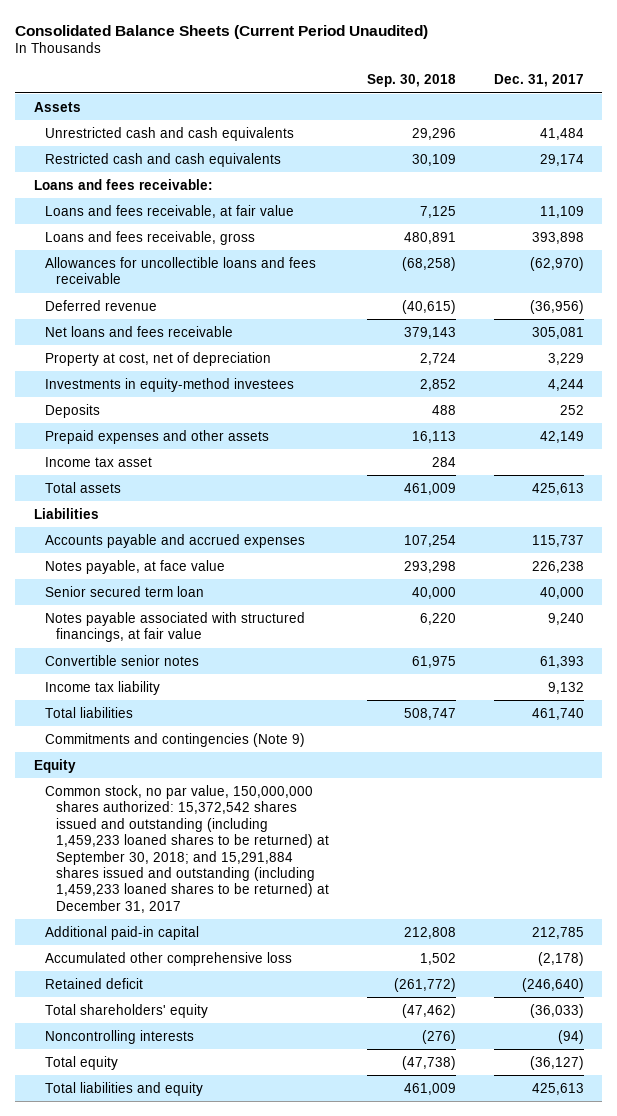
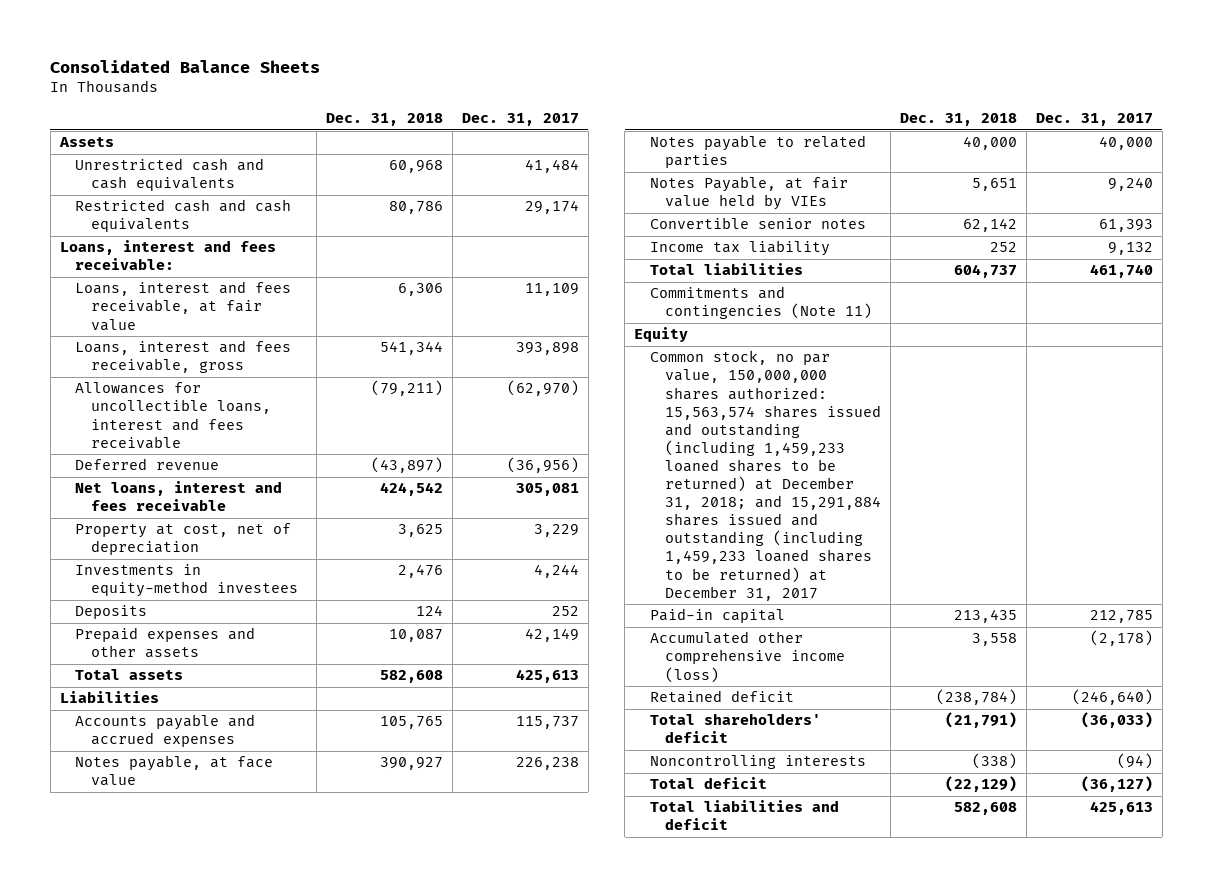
[14,24,428,39] Consolidated Balance Sheets (Current Period Unaudited) -> [50,59,321,73] Consolidated Balance Sheets
[366,74,456,88] Sep. 30, 2018 -> none
none -> [325,113,443,127] Dec. 31, 2018
[33,178,213,190] Loans and fees receivable: -> [59,240,276,271] Loans, interest and fees receivable:
[44,204,294,218] Loans and fees receivable, at fair value -> [75,281,292,331] Loans, interest and fees receivable, at fair value
[44,230,255,245] Loans and fees receivable, gross -> [75,340,292,374] Loans, interest and fees receivable, gross
[44,256,316,285] Allowances for uncollectible loans and fees receivable -> [75,382,272,449] Allowances for uncollectible loans, interest and fees receivable
[44,325,233,337] Net loans and fees receivable -> [75,481,283,512] Net loans, interest and fees receivable
[44,456,152,467] Income tax asset -> none
[44,585,204,597] Senior secured term loan -> [649,135,866,169] Notes payable to related parties
[44,611,305,643] Notes payable associated with structured financings, at fair value -> [649,176,848,211] Notes Payable, at fair value held by VIEs
[44,732,305,747] Commitments and contingencies (Note 9) -> [649,286,873,320] Commitments and contingencies (Note 11)
[44,784,329,913] Common stock, no par value, 150,000,000 shares authorized: 15,372,542 shares issued and outstanding (including 1,459,233 loaned shares to be returned) at September 30, 2018; and 15,291,884 shares issued and outstanding (including 1,459,233 loaned shares to be returned) at December 31, 2017 -> [649,350,882,601] Common stock, no par value, 150,000,000 shares authorized: 15,563,574 shares issued and outstanding (including 1,459,233 loaned shares to be returned) at December 31, 2018; and 15,291,884 shares issued and outstanding (including 1,459,233 loaned shares to be returned) at December 31, 2017
[44,925,199,940] Additional paid-in capital -> [649,608,785,624] Paid-in capital
[44,951,292,966] Accumulated other comprehensive loss -> [649,631,846,683] Accumulated other comprehensive income (loss)
[44,1003,208,1018] Total shareholders' equity -> [649,713,821,744] Total shareholders' deficit
[44,1055,118,1070] Total equity -> [649,777,767,790] Total deficit
[44,1081,203,1096] Total liabilities and equity -> [649,800,839,831] Total liabilities and deficit

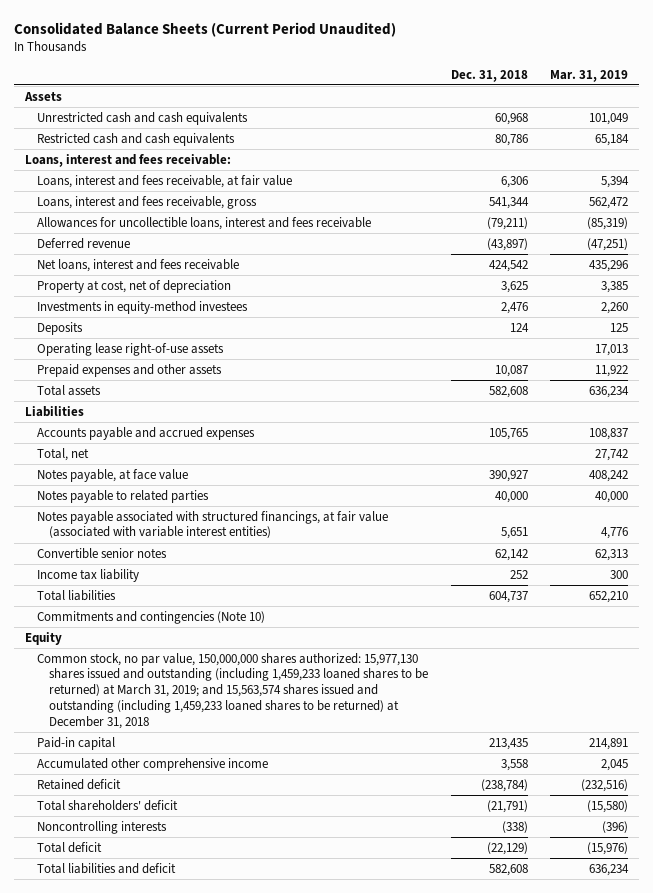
[50,59,321,73] Consolidated Balance Sheets -> [13,21,396,37] Consolidated Balance Sheets (Current Period Unaudited)
[461,113,579,127] Dec. 31, 2017 -> none
none -> [550,69,629,82] Mar. 31, 2019
none -> [36,342,224,356] Operating lease right-of-use assets
none -> [36,447,89,461] Total, net
[649,176,848,211] Notes Payable, at fair value held by VIEs -> [36,510,388,539] Notes payable associated with structured financings, at fair value (associated with variable interest entities)
[649,286,873,320] Commitments and contingencies (Note 11) -> [36,610,265,624] Commitments and contingencies (Note 10)
[649,350,882,601] Common stock, no par value, 150,000,000 shares authorized: 15,563,574 shares issued and outstanding (including 1,459,233 loaned shares to be returned) at December 31, 2018; and 15,291,884 shares issued and outstanding (including 1,459,233 loaned shares to be returned) at December 31, 2017 -> [36,652,428,729] Common stock, no par value, 150,000,000 shares authorized: 15,977,130 shares issued and outstanding (including 1,459,233 loaned shares to be returned) at March 31, 2019; and 15,563,574 shares issued and outstanding (including 1,459,233 loaned shares to be returned) at December 31, 2018
[649,631,846,683] Accumulated other comprehensive income (loss) -> [36,757,268,771] Accumulated other comprehensive income

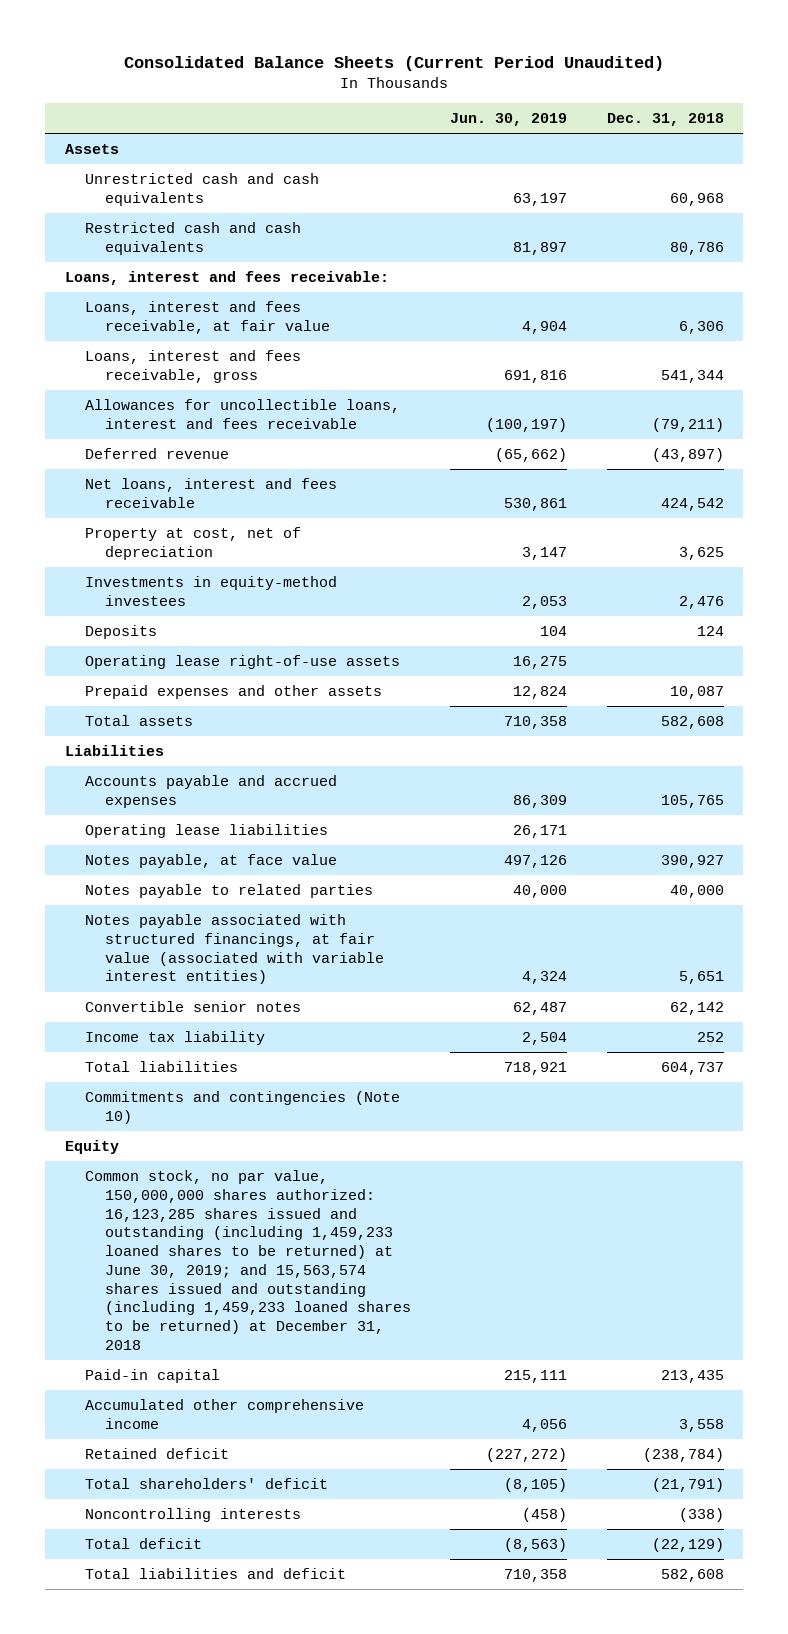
[550,69,629,82] Mar. 31, 2019 -> none
none -> [450,113,568,127] Jun. 30, 2019
[36,447,89,461] Total, net -> [84,824,328,839] Operating lease liabilities
[36,652,428,729] Common stock, no par value, 150,000,000 shares authorized: 15,977,130 shares issued and outstanding (including 1,459,233 loaned shares to be returned) at March 31, 2019; and 15,563,574 shares issued and outstanding (including 1,459,233 loaned shares to be returned) at December 31, 2018 -> [84,1170,412,1350] Common stock, no par value, 150,000,000 shares authorized: 16,123,285 shares issued and outstanding (including 1,459,233 loaned shares to be returned) at June 30, 2019; and 15,563,574 shares issued and outstanding (including 1,459,233 loaned shares to be returned) at December 31, 2018

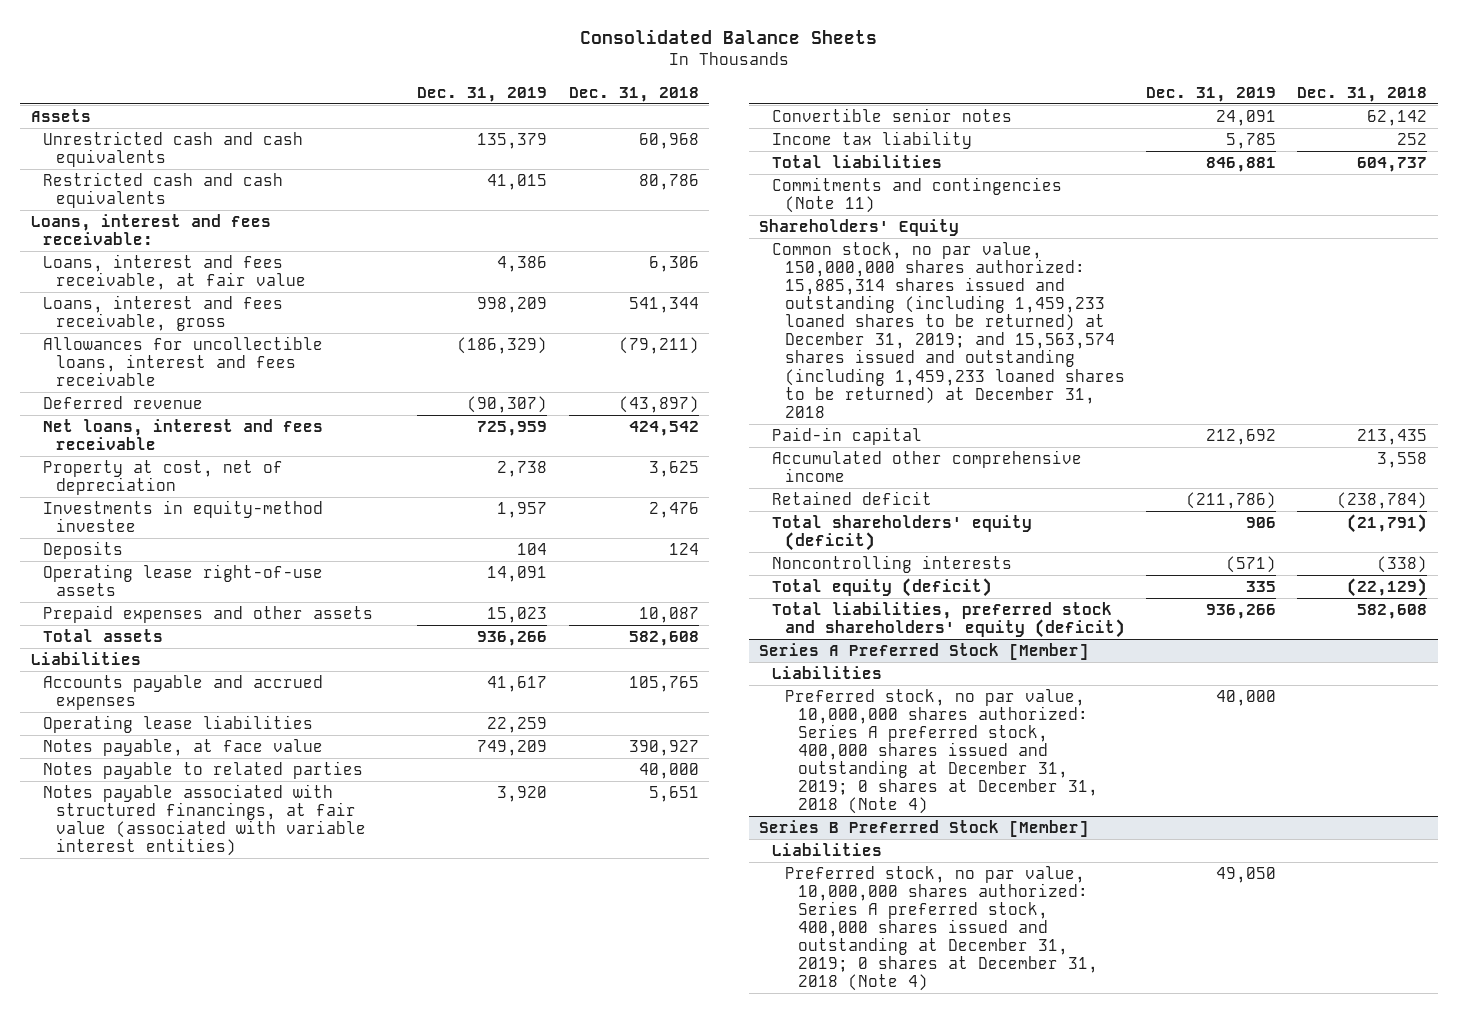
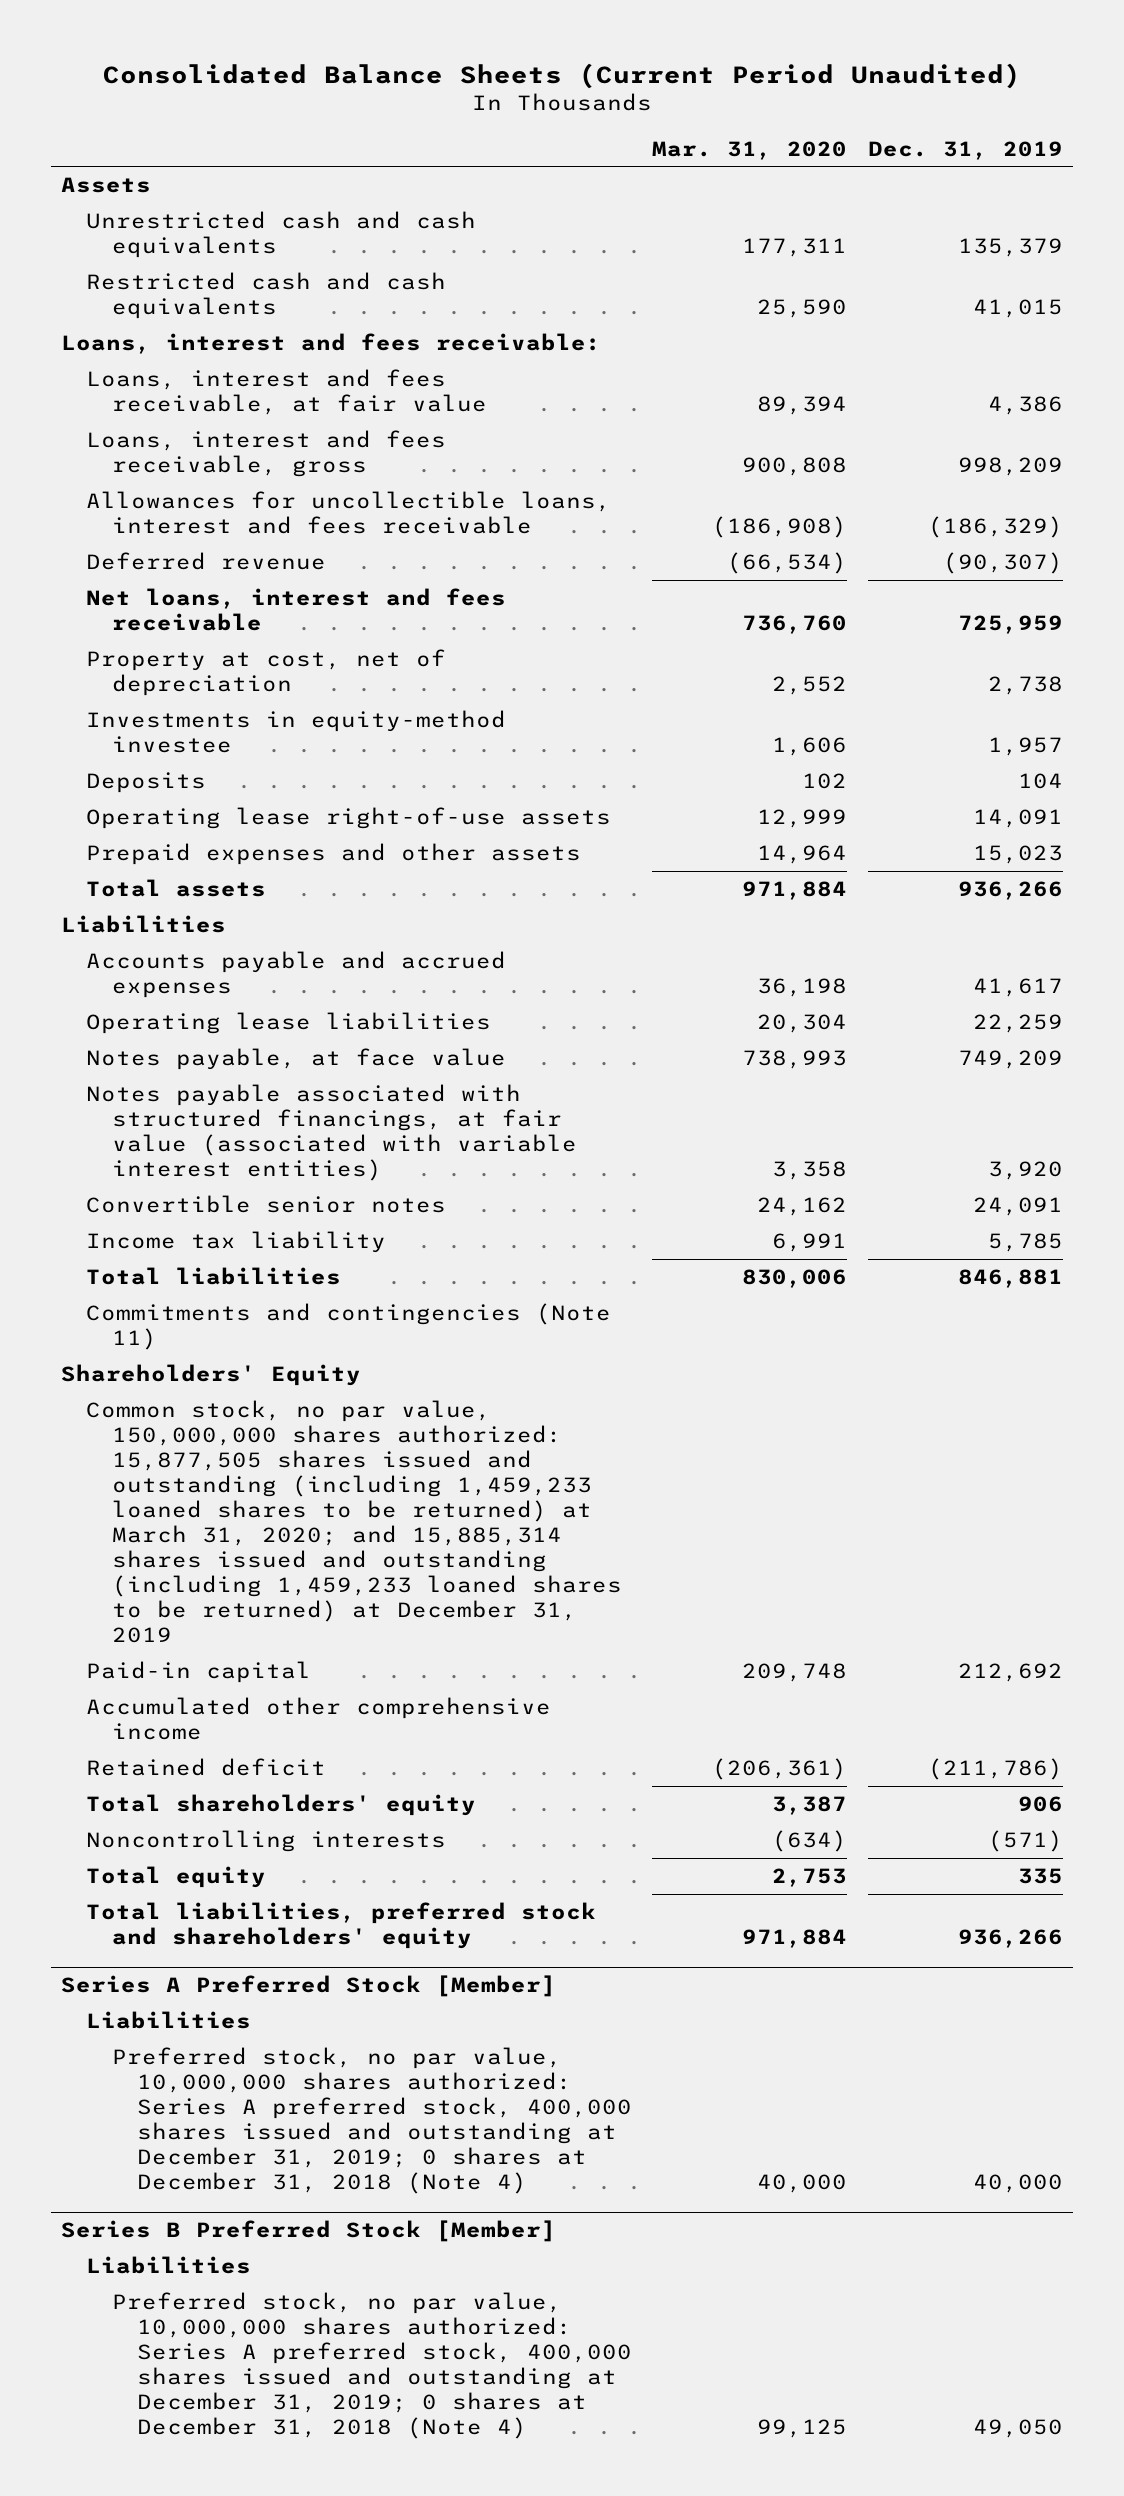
[579,29,877,45] Consolidated Balance Sheets -> [103,62,1022,89] Consolidated Balance Sheets (Current Period Unaudited)
[568,86,699,102] Dec. 31, 2018 -> none
none -> [652,140,848,160] Mar. 31, 2020
[43,760,364,779] Notes payable to related parties -> none
[771,241,1125,418] Common stock, no par value, 150,000,000 shares authorized: 15,885,314 shares issued and outstanding (including 1,459,233 loaned shares to be returned) at December 31, 2019; and 15,563,574 shares issued and outstanding (including 1,459,233 loaned shares to be returned) at December 31, 2018 -> [86,1399,622,1644] Common stock, no par value, 150,000,000 shares authorized: 15,877,505 shares issued and outstanding (including 1,459,233 loaned shares to be returned) at March 31, 2020; and 15,885,314 shares issued and outstanding (including 1,459,233 loaned shares to be returned) at December 31, 2019
[771,514,1032,552] Total shareholders' equity (deficit) -> [86,1793,477,1816] Total shareholders' equity
[771,577,992,597] Total equity (deficit) -> [86,1865,267,1888] Total equity
[771,601,1125,639] Total liabilities, preferred stock and shareholders' equity (deficit) -> [86,1901,597,1950] Total liabilities, preferred stock and shareholders' equity

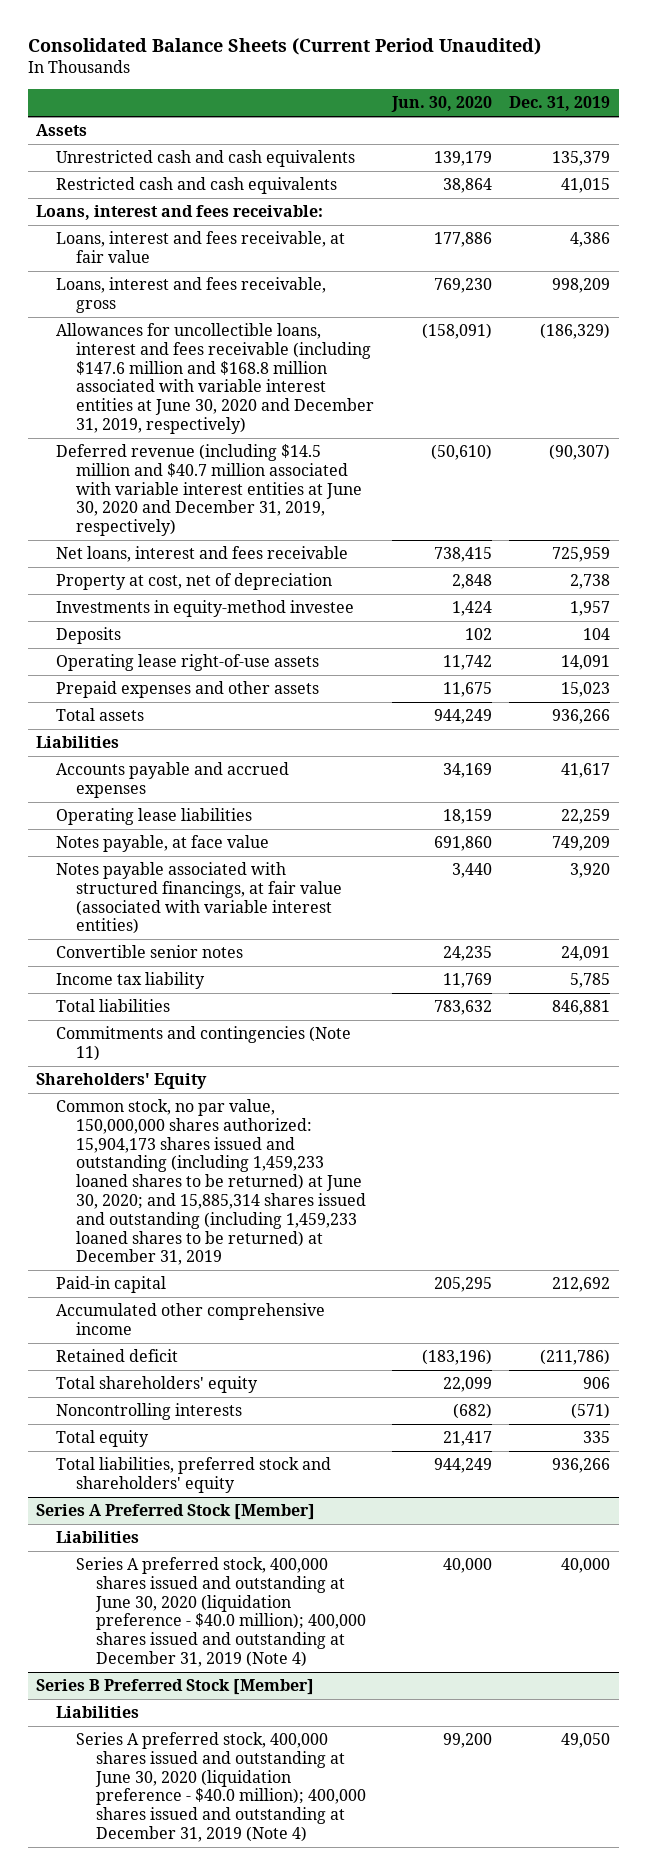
[652,140,848,160] Mar. 31, 2020 -> none
none -> [390,96,492,113] Jun. 30, 2020
[86,490,612,535] Allowances for uncollectible loans, interest and fees receivable -> [56,323,374,435] Allowances for uncollectible loans, interest and fees receivable (including $147.6 million and $168.8 million associated with variable interest entities at June 30, 2020 and December 31, 2019, respectively)
[86,551,327,570] Deferred revenue -> [56,444,362,537] Deferred revenue (including $14.5 million and $40.7 million associated with variable interest entities at June 30, 2020 and December 31, 2019, respectively)
[86,1399,622,1644] Common stock, no par value, 150,000,000 shares authorized: 15,877,505 shares issued and outstanding (including 1,459,233 loaned shares to be returned) at March 31, 2020; and 15,885,314 shares issued and outstanding (including 1,459,233 loaned shares to be returned) at December 31, 2019 -> [56,1099,366,1266] Common stock, no par value, 150,000,000 shares authorized: 15,904,173 shares issued and outstanding (including 1,459,233 loaned shares to be returned) at June 30, 2020; and 15,885,314 shares issued and outstanding (including 1,459,233 loaned shares to be returned) at December 31, 2019
[111,2046,632,2195] Preferred stock, no par value, 10,000,000 shares authorized: Series A preferred stock, 400,000 shares issued and outstanding at December 31, 2019; 0 shares at December 31, 2018 (Note 4) -> [75,1557,366,1668] Series A preferred stock, 400,000 shares issued and outstanding at June 30, 2020 (liquidation preference - $40.0 million); 400,000 shares issued and outstanding at December 31, 2019 (Note 4)
[111,2291,632,2440] Preferred stock, no par value, 10,000,000 shares authorized: Series A preferred stock, 400,000 shares issued and outstanding at December 31, 2019; 0 shares at December 31, 2018 (Note 4) -> [75,1732,366,1843] Series A preferred stock, 400,000 shares issued and outstanding at June 30, 2020 (liquidation preference - $40.0 million); 400,000 shares issued and outstanding at December 31, 2019 (Note 4)

